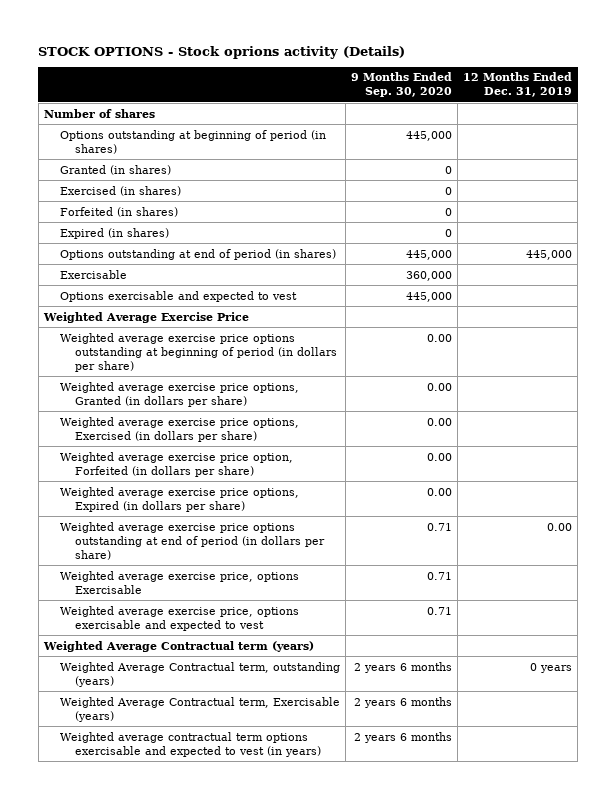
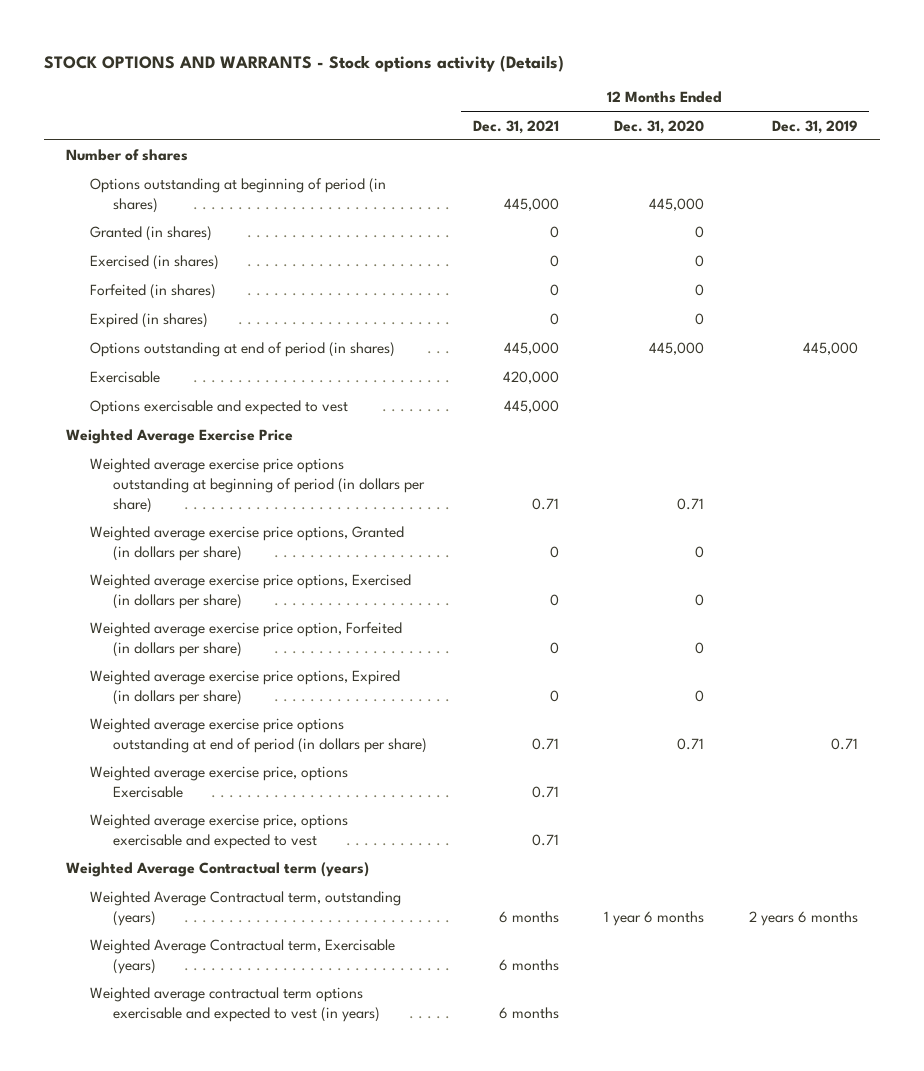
[38,45,406,59] STOCK OPTIONS - Stock oprions activity (Details) -> [43,54,564,72] STOCK OPTIONS AND WARRANTS - Stock options activity (Details)
[350,72,452,98] 9 Months Ended Sep. 30, 2020 -> none
none -> [472,119,559,134] Dec. 31, 2021
none -> [613,119,704,134] Dec. 31, 2020
[547,522,573,531] 0.00 -> [830,737,858,750] 0.71
[530,662,573,673] 0 years -> [748,910,858,926] 2 years 6 months

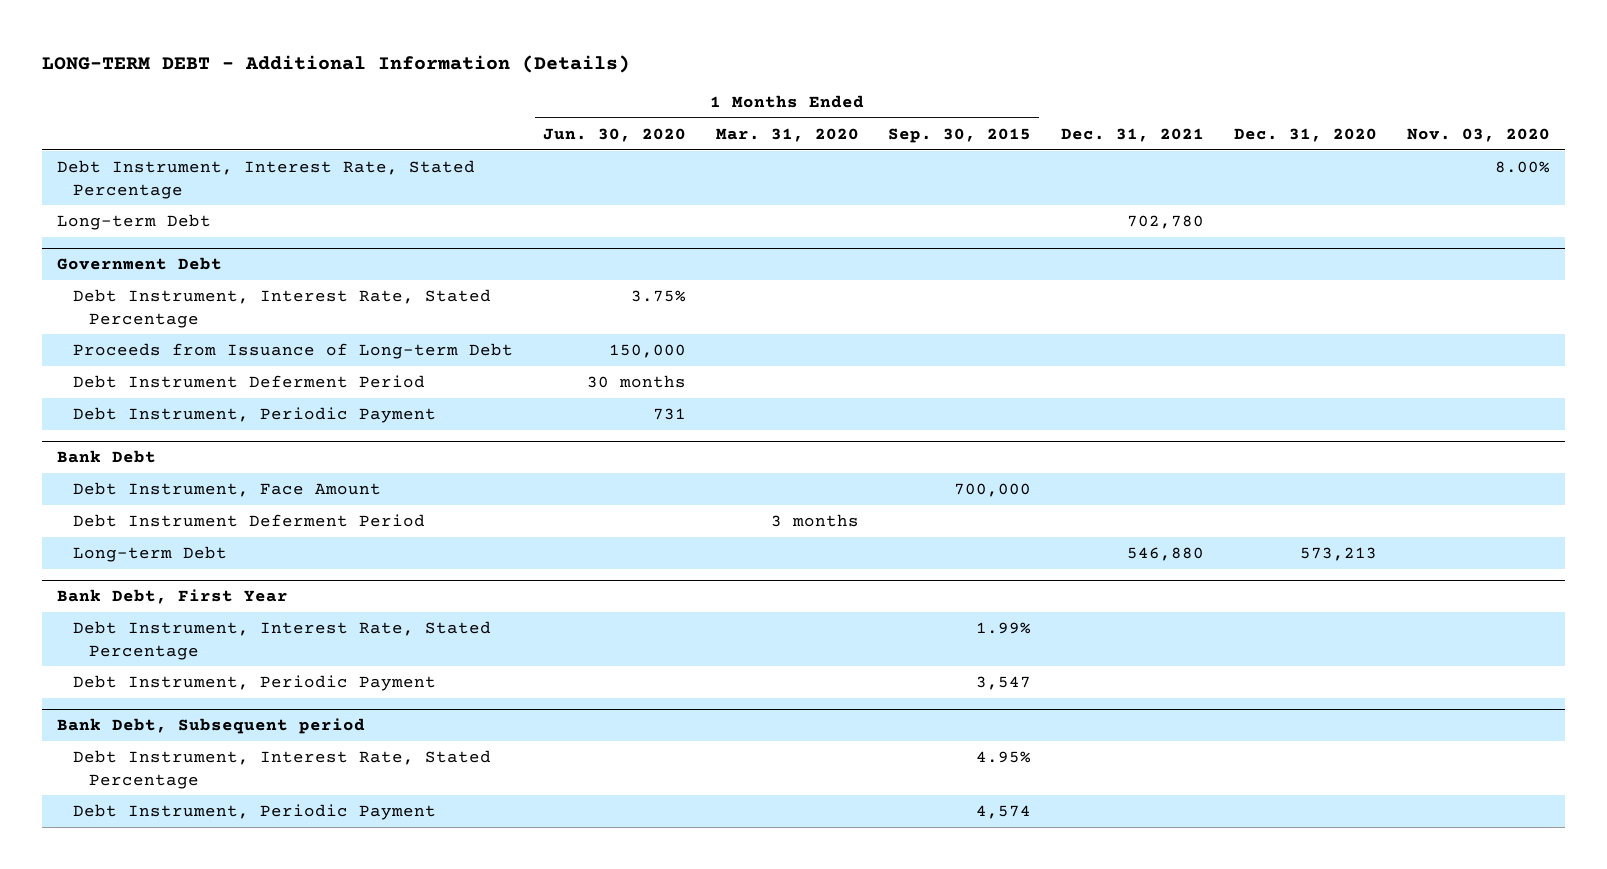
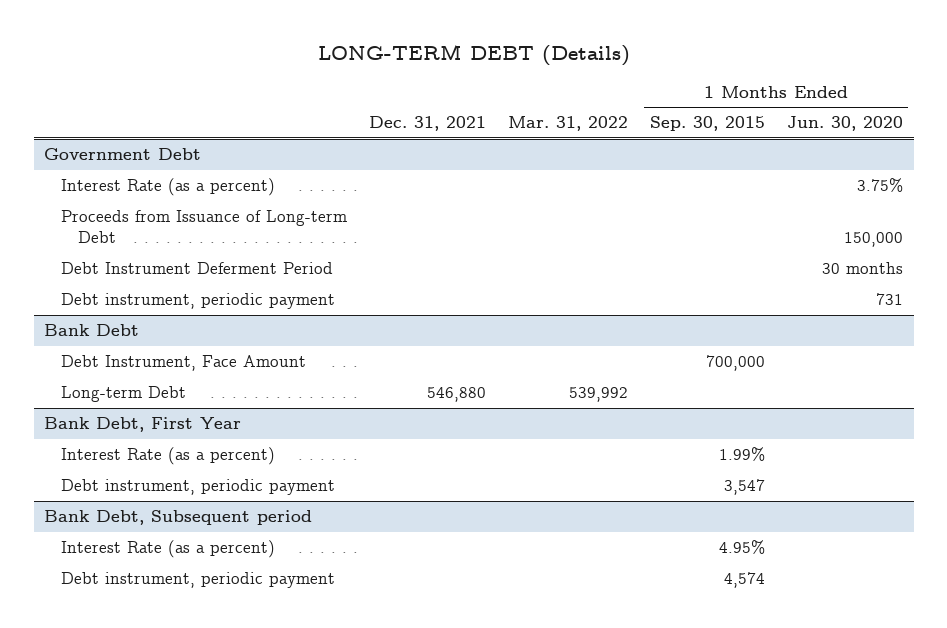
[41,54,630,73] LONG-TERM DEBT - Additional Information (Details) -> [317,43,630,66] LONG-TERM DEBT (Details)
[715,127,859,142] Mar. 31, 2020 -> none
[1234,127,1378,142] Dec. 31, 2020 -> none
[1407,127,1551,142] Nov. 03, 2020 -> none
none -> [508,116,629,132] Mar. 31, 2022
[56,159,475,199] Debt Instrument, Interest Rate, Stated Percentage -> none
[56,213,211,230] Long-term Debt -> none
[72,288,491,328] Debt Instrument, Interest Rate, Stated Percentage -> [61,178,276,197] Interest Rate (as a percent)
[72,406,436,423] Debt Instrument, Periodic Payment -> [61,293,336,310] Debt instrument, periodic payment
[72,513,425,527] Debt Instrument Deferment Period -> none
[72,620,491,660] Debt Instrument, Interest Rate, Stated Percentage -> [61,447,276,466] Interest Rate (as a percent)
[72,674,436,691] Debt Instrument, Periodic Payment -> [61,479,336,496] Debt instrument, periodic payment
[72,749,491,789] Debt Instrument, Interest Rate, Stated Percentage -> [61,540,276,559] Interest Rate (as a percent)
[72,803,436,820] Debt Instrument, Periodic Payment -> [61,572,336,589] Debt instrument, periodic payment

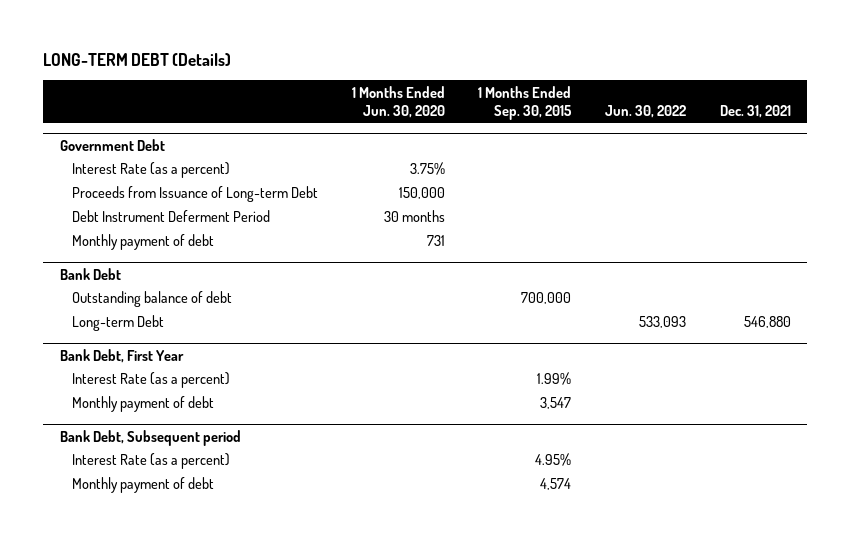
[508,116,629,132] Mar. 31, 2022 -> none
none -> [604,105,686,119] Jun. 30, 2022
[61,293,336,310] Debt instrument, periodic payment -> [71,234,214,251] Monthly payment of debt
[61,355,307,372] Debt Instrument, Face Amount -> [71,291,232,308] Outstanding balance of debt
[61,479,336,496] Debt instrument, periodic payment -> [71,396,214,413] Monthly payment of debt
[61,572,336,589] Debt instrument, periodic payment -> [71,477,214,494] Monthly payment of debt

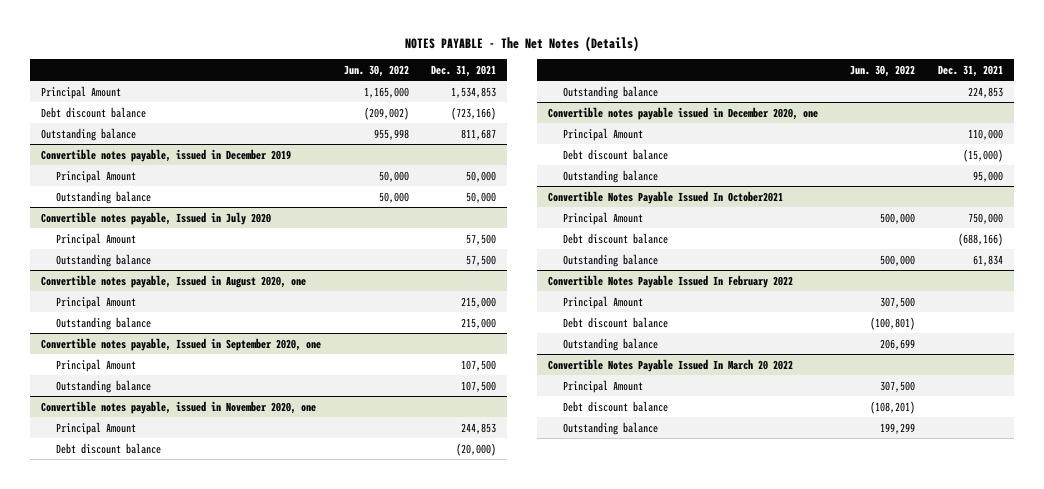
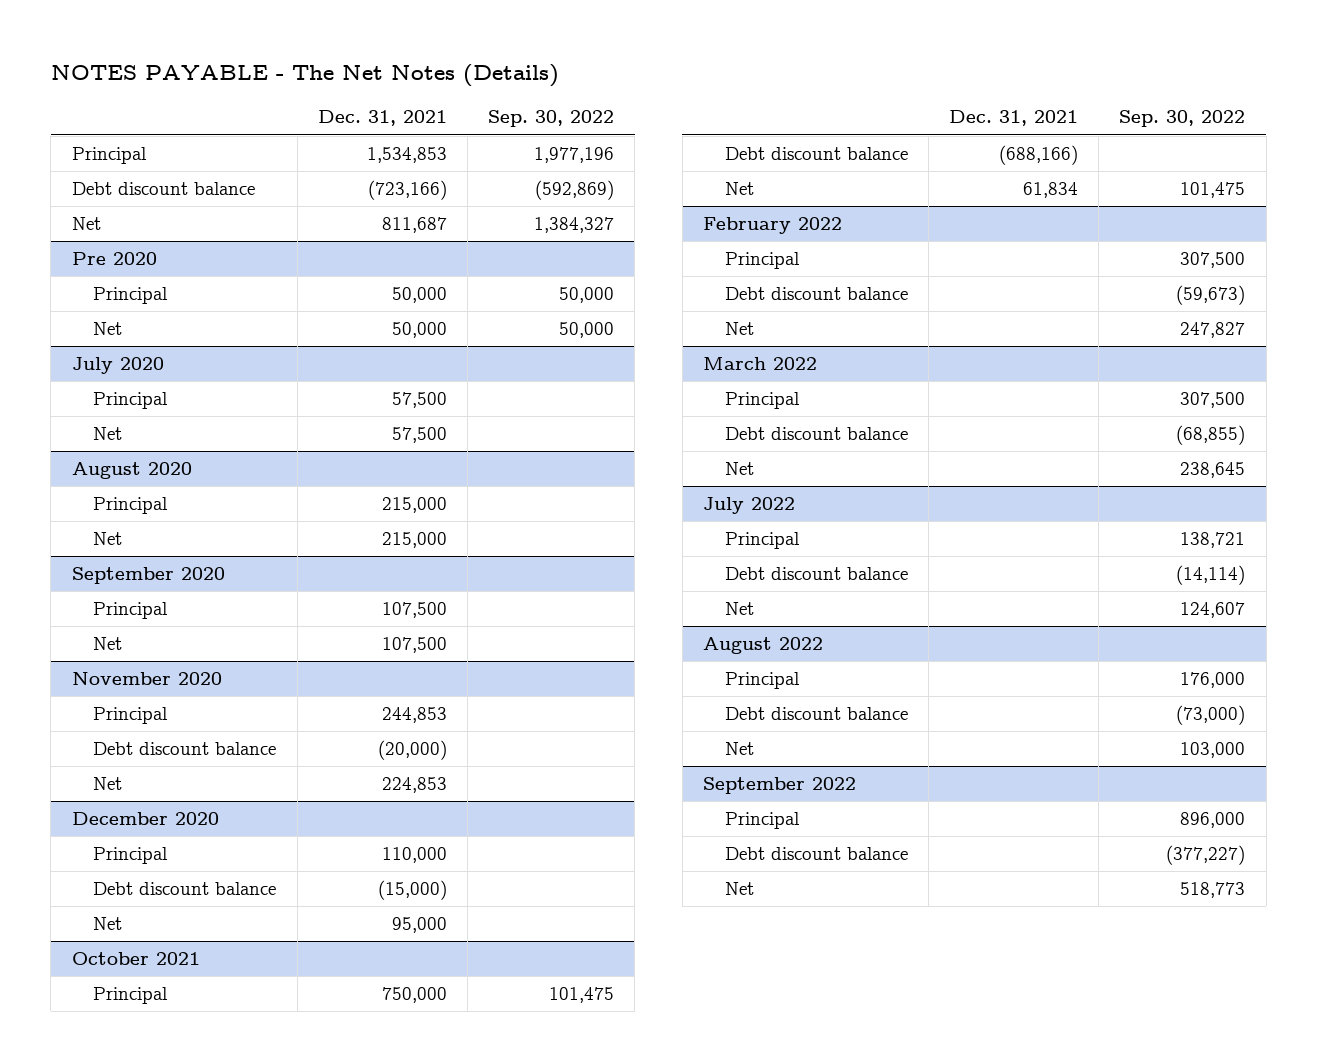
[343,64,409,77] Jun. 30, 2022 -> none
none -> [488,110,615,128] Sep. 30, 2022
[40,85,121,99] Principal Amount -> [71,147,147,165] Principal
[40,127,136,141] Outstanding balance -> [71,217,101,231] Net
[40,148,291,162] Convertible notes payable, issued in December 2019 -> [71,252,157,266] Pre 2020
[55,169,136,183] Principal Amount -> [93,287,169,305] Principal
[55,190,151,204] Outstanding balance -> [93,322,123,336] Net
[40,211,271,225] Convertible notes payable, Issued in July 2020 -> [71,357,164,375] July 2020
[55,232,136,246] Principal Amount -> [93,392,169,410] Principal
[55,253,151,267] Outstanding balance -> [93,427,123,441] Net
[40,274,306,288] Convertible notes payable, Issued in August 2020, one -> [71,462,192,480] August 2020
[55,295,136,309] Principal Amount -> [93,497,169,515] Principal
[55,316,151,330] Outstanding balance -> [93,532,123,546] Net
[40,337,321,351] Convertible notes payable, Issued in September 2020, one -> [71,567,225,585] September 2020
[55,358,136,372] Principal Amount -> [93,602,169,620] Principal
[55,379,151,393] Outstanding balance -> [93,637,123,651] Net
[40,400,316,414] Convertible notes payable, issued in November 2020, one -> [71,672,222,686] November 2020
[55,421,136,435] Principal Amount -> [93,707,169,725] Principal
[562,85,658,99] Outstanding balance -> [93,777,123,791] Net
[547,106,818,120] Convertible notes payable issued in December 2020, one -> [71,812,219,826] December 2020
[562,127,643,141] Principal Amount -> [93,847,169,865] Principal
[562,169,658,183] Outstanding balance -> [93,917,123,931] Net
[547,190,783,204] Convertible Notes Payable Issued In October2021 -> [71,952,200,966] October 2021
[562,211,643,225] Principal Amount -> [93,987,169,1005] Principal
[562,253,658,267] Outstanding balance -> [724,182,754,196] Net
[547,274,793,288] Convertible Notes Payable Issued In February 2022 -> [702,217,842,235] February 2022
[562,295,643,309] Principal Amount -> [724,252,800,270] Principal
[562,337,658,351] Outstanding balance -> [724,322,754,336] Net
[547,358,793,372] Convertible Notes Payable Issued In March 20 2022 -> [702,357,817,371] March 2022
[562,379,643,393] Principal Amount -> [724,392,800,410] Principal
[562,421,658,435] Outstanding balance -> [724,462,754,476] Net
none -> [702,497,795,515] July 2022
none -> [724,532,800,550] Principal
none -> [724,567,908,581] Debt discount balance
none -> [724,602,754,616] Net
none -> [702,637,823,655] August 2022
none -> [724,672,800,690] Principal
none -> [724,707,908,721] Debt discount balance
none -> [724,742,754,756] Net
none -> [702,777,856,795] September 2022
none -> [724,812,800,830] Principal
none -> [724,847,908,861] Debt discount balance
none -> [724,882,754,896] Net

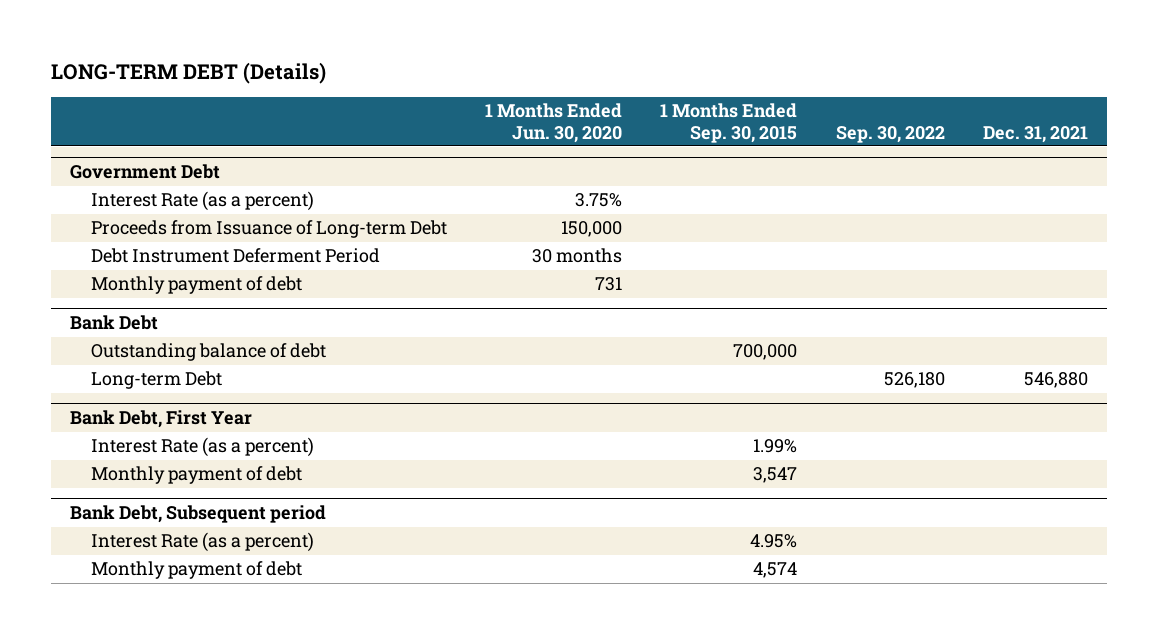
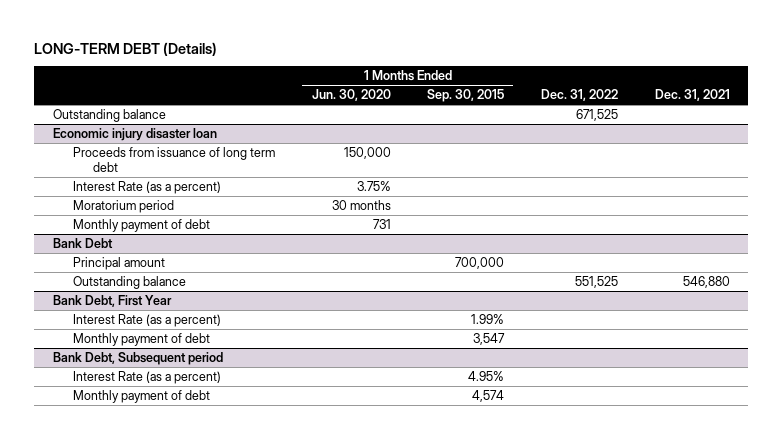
[835,125,945,143] Sep. 30, 2022 -> none
none -> [541,89,619,102] Dec. 31, 2022
none -> [52,109,166,123] Outstanding balance
[69,164,220,180] Government Debt -> [52,128,217,142] Economic injury disaster loan
none -> [72,147,275,173] Proceeds from issuance of long term debt
[91,220,448,239] Proceeds from Issuance of Long-term Debt -> none
[91,248,381,264] Debt Instrument Deferment Period -> [72,200,174,214] Moratorium period
[91,343,327,362] Outstanding balance of debt -> [72,257,165,271] Principal amount
[91,371,223,390] Long-term Debt -> [72,276,186,290] Outstanding balance

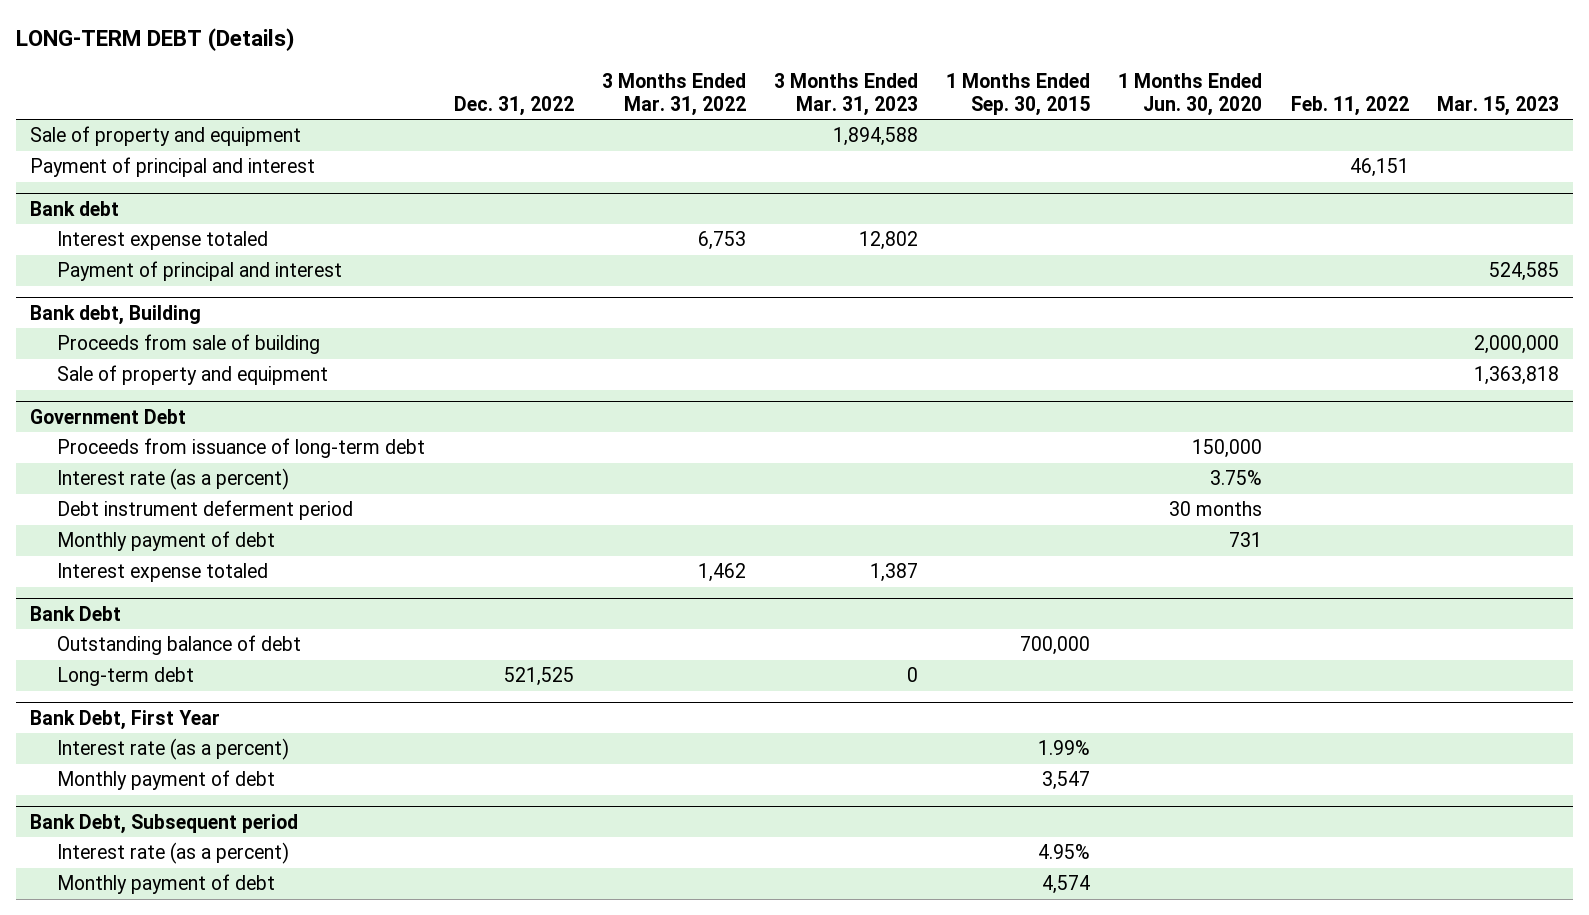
[654,89,730,102] Dec. 31, 2021 -> none
none -> [601,73,746,117] 3 Months Ended Mar. 31, 2022
none -> [773,73,918,117] 3 Months Ended Mar. 31, 2023
none -> [1290,96,1409,117] Feb. 11, 2022
none -> [1436,96,1559,117] Mar. 15, 2023
[52,109,166,123] Outstanding balance -> none
none -> [29,126,301,147] Sale of property and equipment
none -> [29,157,315,178] Payment of principal and interest
none -> [29,200,119,216] Bank debt
none -> [57,231,269,251] Interest expense totaled
none -> [57,261,343,282] Payment of principal and interest
none -> [29,304,201,325] Bank debt, Building
none -> [57,334,321,355] Proceeds from sale of building
none -> [57,365,329,386] Sale of property and equipment
[52,128,217,142] Economic injury disaster loan -> [29,408,186,424] Government Debt
[72,147,275,173] Proceeds from issuance of long term debt -> [57,438,426,459] Proceeds from issuance of long-term debt
[72,181,221,195] Interest Rate (as a percent) -> [57,468,290,491] Interest rate (as a percent)
[72,200,174,214] Moratorium period -> [57,500,354,521] Debt instrument deferment period
none -> [57,563,269,583] Interest expense totaled
[72,276,186,290] Outstanding balance -> none
[72,257,165,271] Principal amount -> [57,635,302,656] Outstanding balance of debt
none -> [57,667,195,687] Long-term debt
[72,314,221,328] Interest Rate (as a percent) -> [57,738,290,761] Interest rate (as a percent)
[72,371,221,385] Interest Rate (as a percent) -> [57,842,290,865] Interest rate (as a percent)

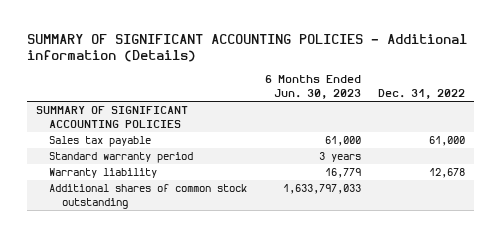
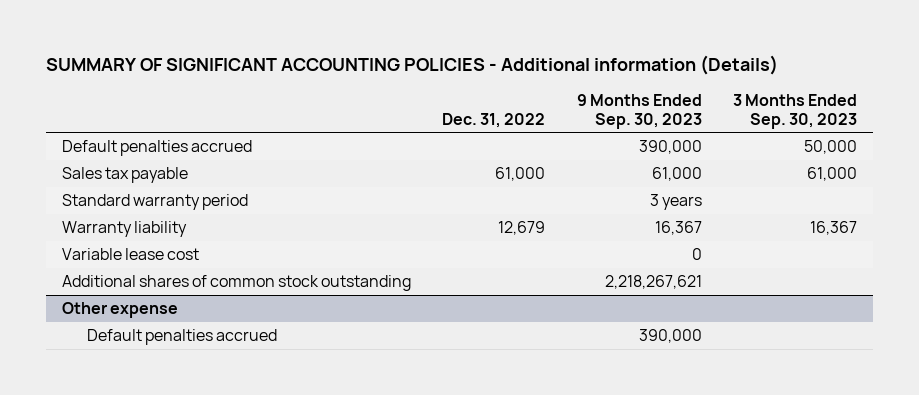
[264,75,361,100] 6 Months Ended Jun. 30, 2023 -> none
none -> [576,94,702,129] 9 Months Ended Sep. 30, 2023
none -> [732,94,857,129] 3 Months Ended Sep. 30, 2023
[35,106,188,129] SUMMARY OF SIGNIFICANT ACCOUNTING POLICIES -> none
none -> [62,140,253,157] Default penalties accrued
[428,168,465,179] 12,678 -> [498,221,546,236] 12,679
none -> [62,248,200,261] Variable lease cost
none -> [62,302,179,319] Other expense
none -> [87,329,278,346] Default penalties accrued

